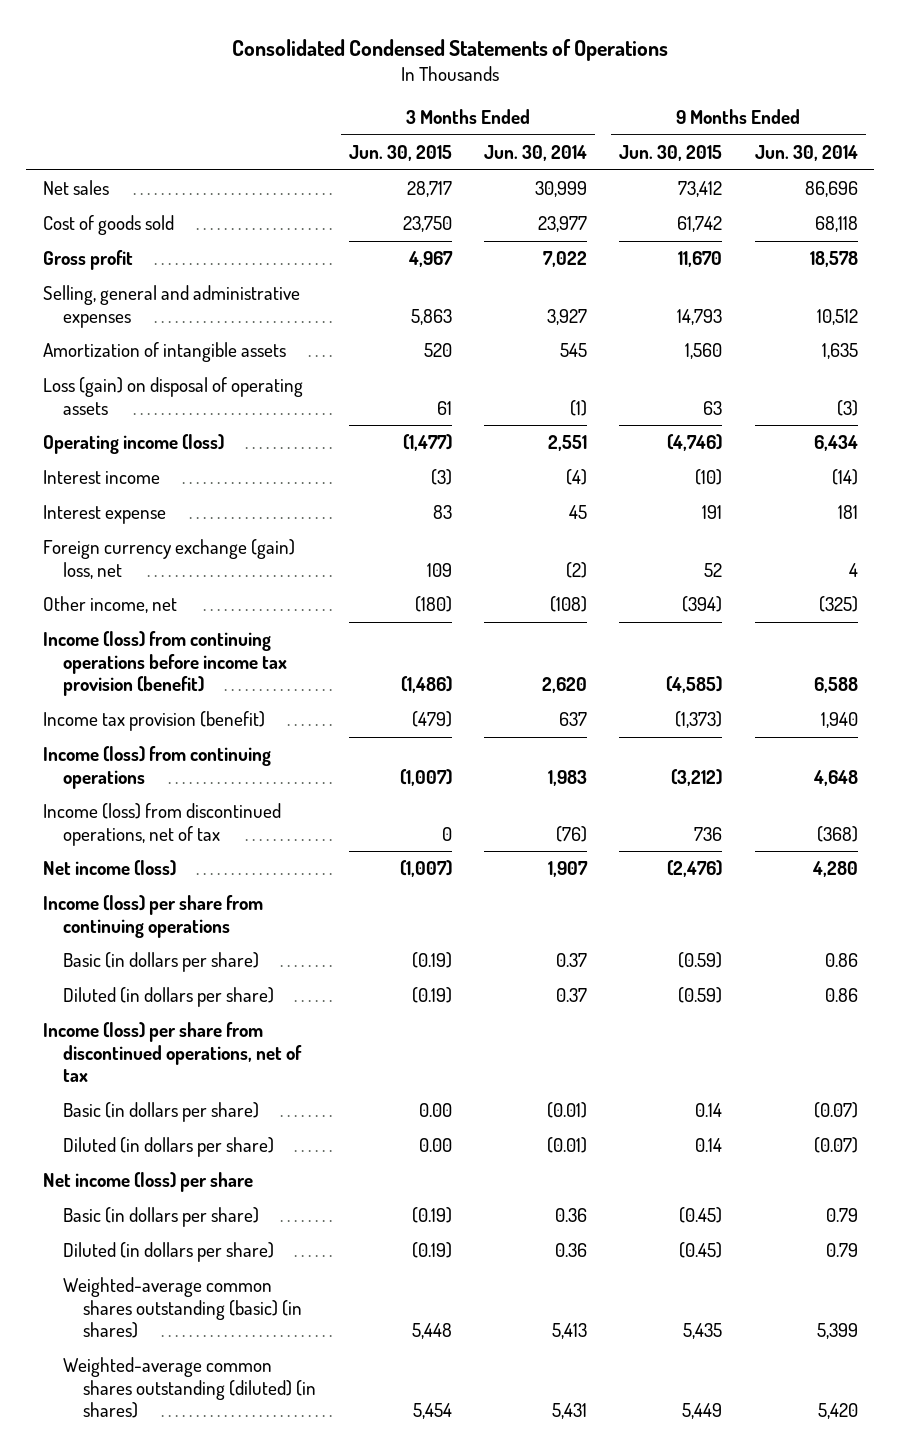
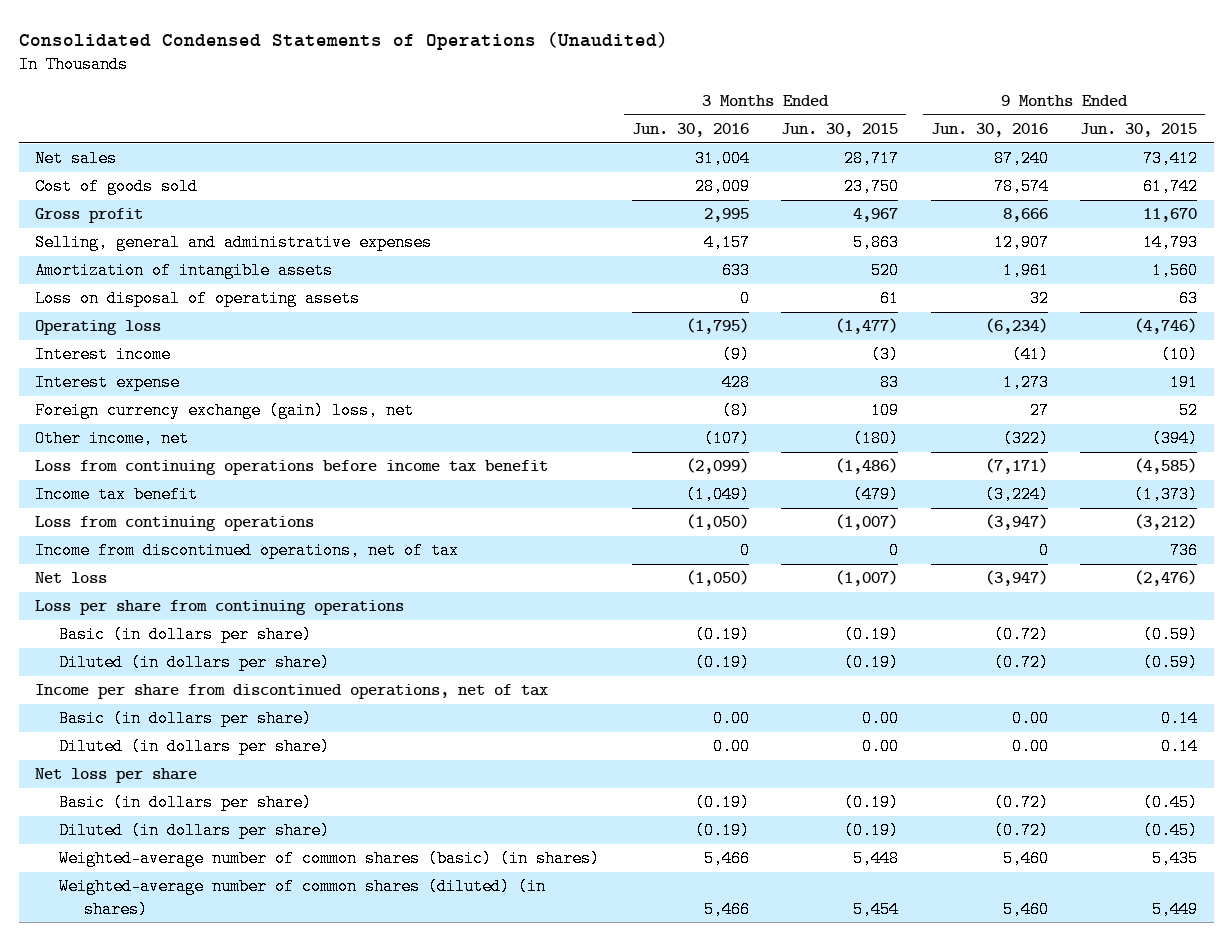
[232,38,669,61] Consolidated Condensed Statements of Operations -> [18,31,668,50] Consolidated Condensed Statements of Operations (Unaudited)
[483,145,587,162] Jun. 30, 2014 -> none
[754,145,858,162] Jun. 30, 2014 -> none
none -> [631,123,749,138] Jun. 30, 2016
none -> [930,123,1048,138] Jun. 30, 2016
[42,377,303,415] Loss (gain) on disposal of operating assets -> [34,290,360,308] Loss on disposal of operating assets
[42,434,224,455] Operating income (loss) -> [34,320,161,336] Operating loss
[42,631,287,697] Income (loss) from continuing operations before income tax provision (benefit) -> [34,460,548,476] Loss from continuing operations before income tax benefit
[42,711,265,732] Income tax provision (benefit) -> [34,486,198,504] Income tax benefit
[42,746,271,789] Income (loss) from continuing operations -> [34,516,314,532] Loss from continuing operations
[42,803,281,846] Income (loss) from discontinued operations, net of tax -> [34,542,459,560] Income from discontinued operations, net of tax
[42,860,176,877] Net income (loss) -> [34,572,107,584] Net loss
[42,895,263,938] Income (loss) per share from continuing operations -> [34,600,404,616] Loss per share from continuing operations
[42,1022,302,1083] Income (loss) per share from discontinued operations, net of tax -> [34,684,548,700] Income per share from discontinued operations, net of tax
[42,1172,253,1193] Net income (loss) per share -> [34,768,197,784] Net loss per share
[62,1277,303,1339] Weighted-average common shares outstanding (basic) (in shares) -> [59,850,601,868] Weighted-average number of common shares (basic) (in shares)
[62,1357,317,1419] Weighted-average common shares outstanding (diluted) (in shares) -> [59,878,547,918] Weighted-average number of common shares (diluted) (in shares)

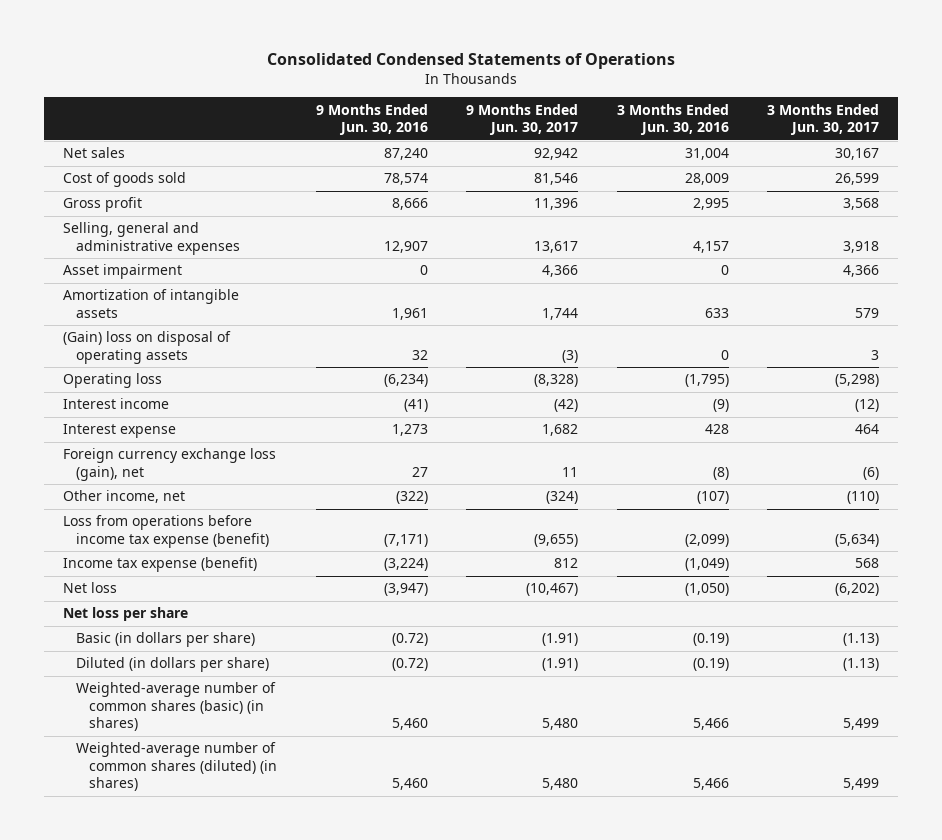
[18,31,668,50] Consolidated Condensed Statements of Operations (Unaudited) -> [267,53,676,70] Consolidated Condensed Statements of Operations
[781,123,899,138] Jun. 30, 2015 -> none
[1080,123,1198,138] Jun. 30, 2015 -> none
none -> [466,103,579,136] 9 Months Ended Jun. 30, 2017
none -> [767,103,880,136] 3 Months Ended Jun. 30, 2017
none -> [62,264,182,280] Asset impairment
[34,290,360,308] Loss on disposal of operating assets -> [62,331,231,364] (Gain) loss on disposal of operating assets
[34,402,414,420] Foreign currency exchange (gain) loss, net -> [62,448,276,481] Foreign currency exchange loss (gain), net
[34,516,314,532] Loss from continuing operations -> none
[34,542,459,560] Income from discontinued operations, net of tax -> none
[34,460,548,476] Loss from continuing operations before income tax benefit -> [62,515,270,548] Loss from operations before income tax expense (benefit)
[34,486,198,504] Income tax benefit -> [62,557,257,573] Income tax expense (benefit)
[34,600,404,616] Loss per share from continuing operations -> none
[59,626,313,644] Basic (in dollars per share) -> none
[59,654,331,672] Diluted (in dollars per share) -> none
[34,684,548,700] Income per share from discontinued operations, net of tax -> none
[59,710,313,728] Basic (in dollars per share) -> none
[59,738,331,756] Diluted (in dollars per share) -> none

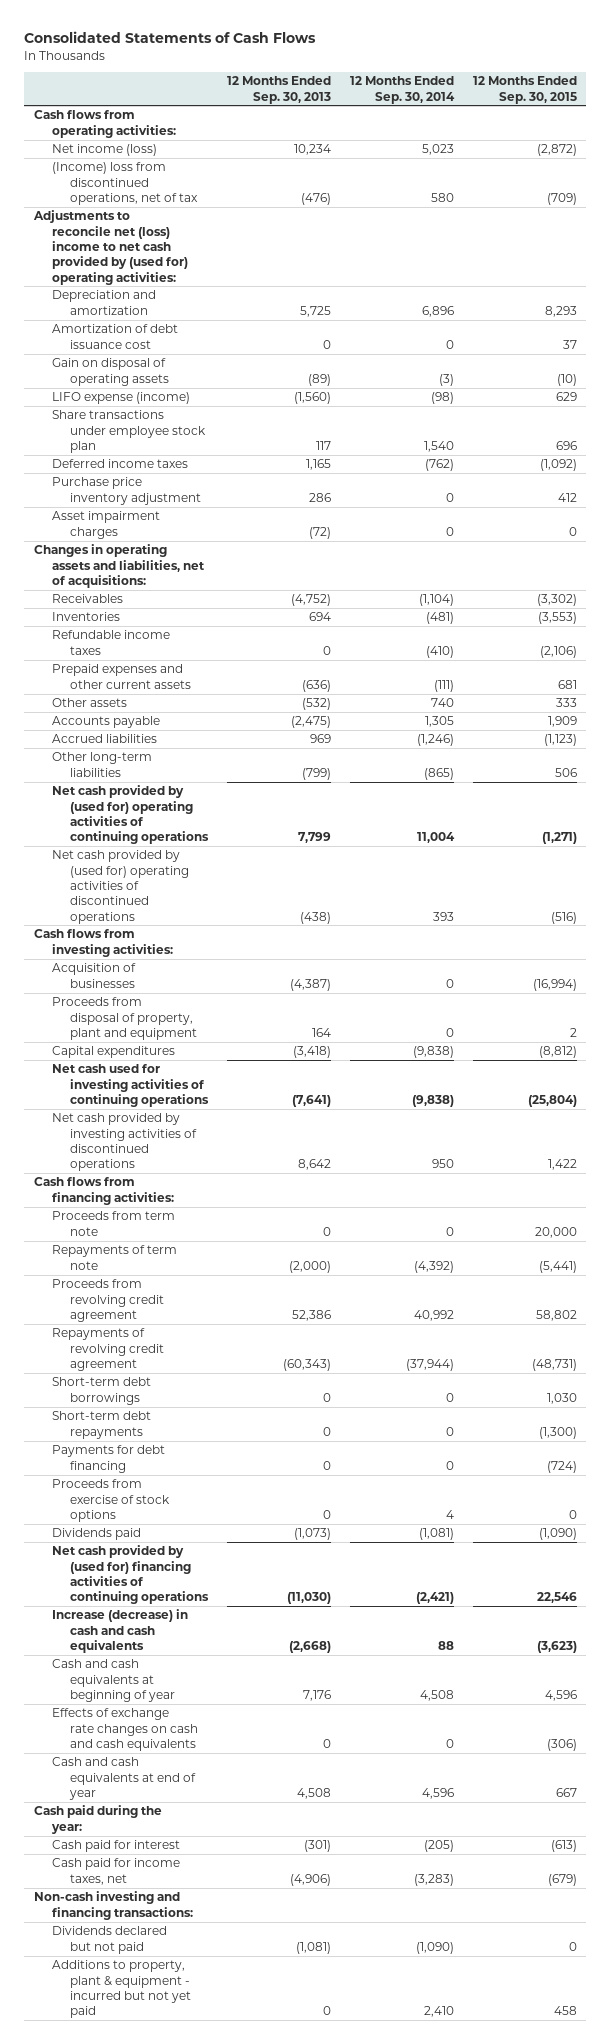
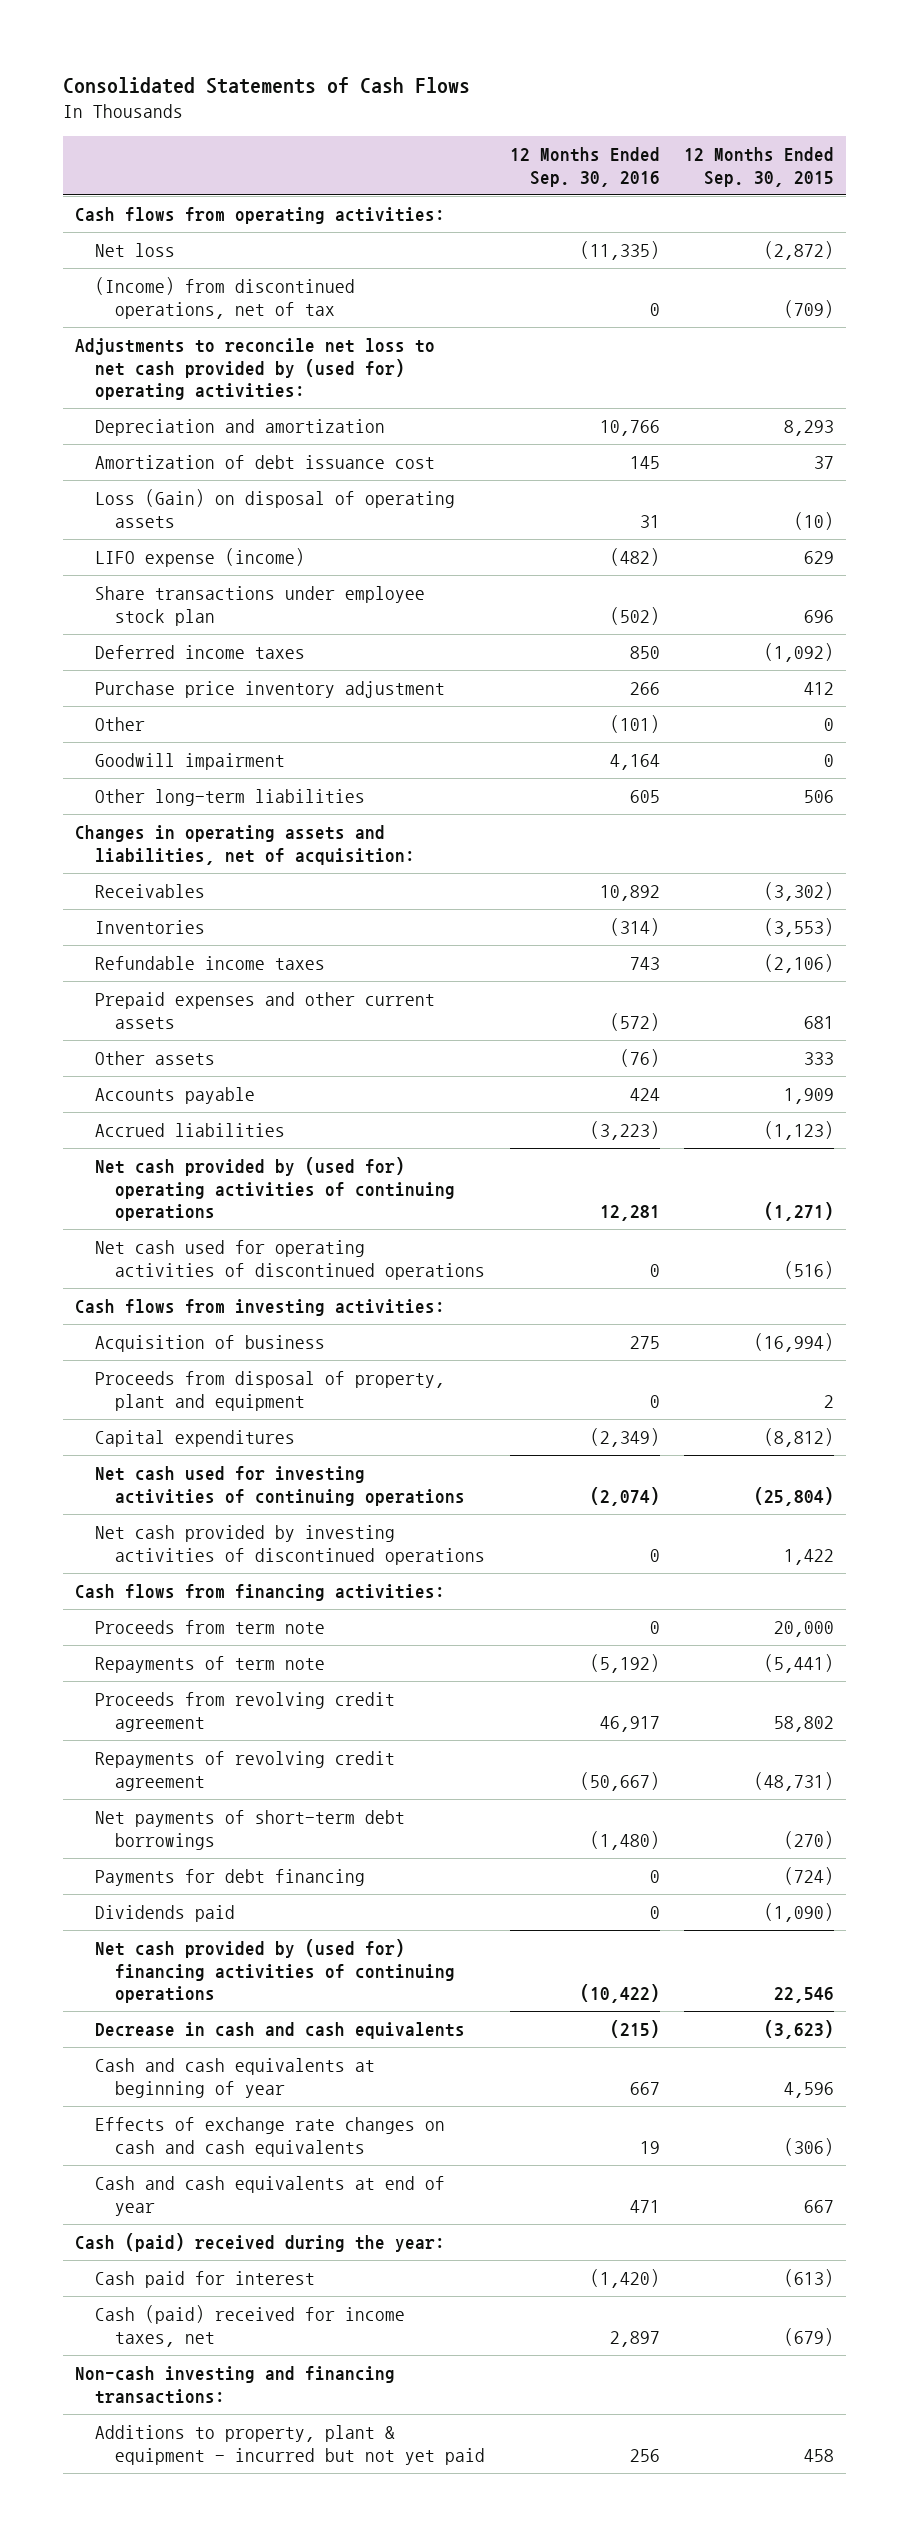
[226,76,331,104] 12 Months Ended Sep. 30, 2013 -> none
[349,76,455,104] 12 Months Ended Sep. 30, 2014 -> none
none -> [509,147,660,187] 12 Months Ended Sep. 30, 2016
[51,144,157,157] Net income (loss) -> [94,243,175,258] Net loss
[51,162,198,205] (Income) loss from discontinued operations, net of tax -> [94,277,355,319] (Income) from discontinued operations, net of tax
[32,210,188,285] Adjustments to reconcile net (loss) income to net cash provided by (used for) operating activities: -> [74,338,435,401] Adjustments to reconcile net loss to net cash provided by (used for) operating activities:
[51,358,169,386] Gain on disposal of operating assets -> [94,489,455,528] Loss (Gain) on disposal of operating assets
[51,511,160,539] Asset impairment charges -> none
none -> [94,717,145,732] Other
none -> [94,753,285,771] Goodwill impairment
[51,752,152,777] Other long-term liabilities -> [94,789,365,807] Other long-term liabilities
[33,544,205,588] Changes in operating assets and liabilities, net of acquisitions: -> [74,825,415,865] Changes in operating assets and liabilities, net of acquisition:
[51,850,189,924] Net cash provided by (used for) operating activities of discontinued operations -> [94,1240,486,1280] Net cash used for operating activities of discontinued operations
[51,963,136,988] Acquisition of businesses -> [94,1335,325,1353] Acquisition of business
[51,1377,151,1405] Short-term debt borrowings -> none
[51,1411,151,1439] Short-term debt repayments -> [94,1810,405,1850] Net payments of short-term debt borrowings
[538,1426,577,1439] (1,300) -> [783,1830,834,1849] (270)
[51,1479,170,1522] Proceeds from exercise of stock options -> none
[51,1609,188,1653] Increase (decrease) in cash and cash equivalents -> [94,2022,465,2040] Decrease in cash and cash equivalents
[33,1805,162,1834] Cash paid during the year: -> [74,2233,445,2253] Cash (paid) received during the year:
[51,1858,180,1885] Cash paid for income taxes, net -> [94,2305,405,2347] Cash (paid) received for income taxes, net
[51,1926,167,1954] Dividends declared but not paid -> none

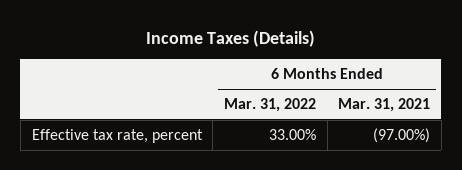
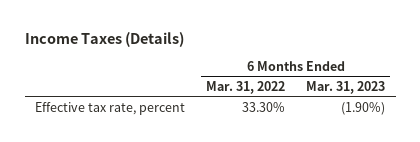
[338,98,431,113] Mar. 31, 2021 -> none
none -> [306,81,386,95] Mar. 31, 2023
[268,128,316,140] 33.00% -> [242,101,286,112] 33.30%

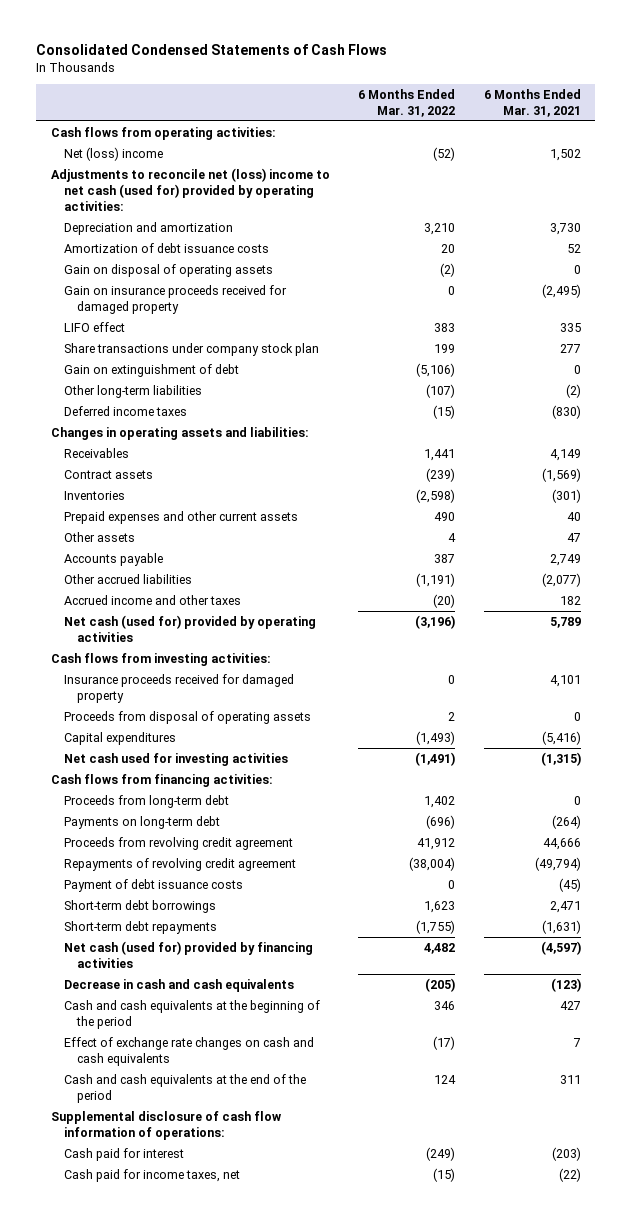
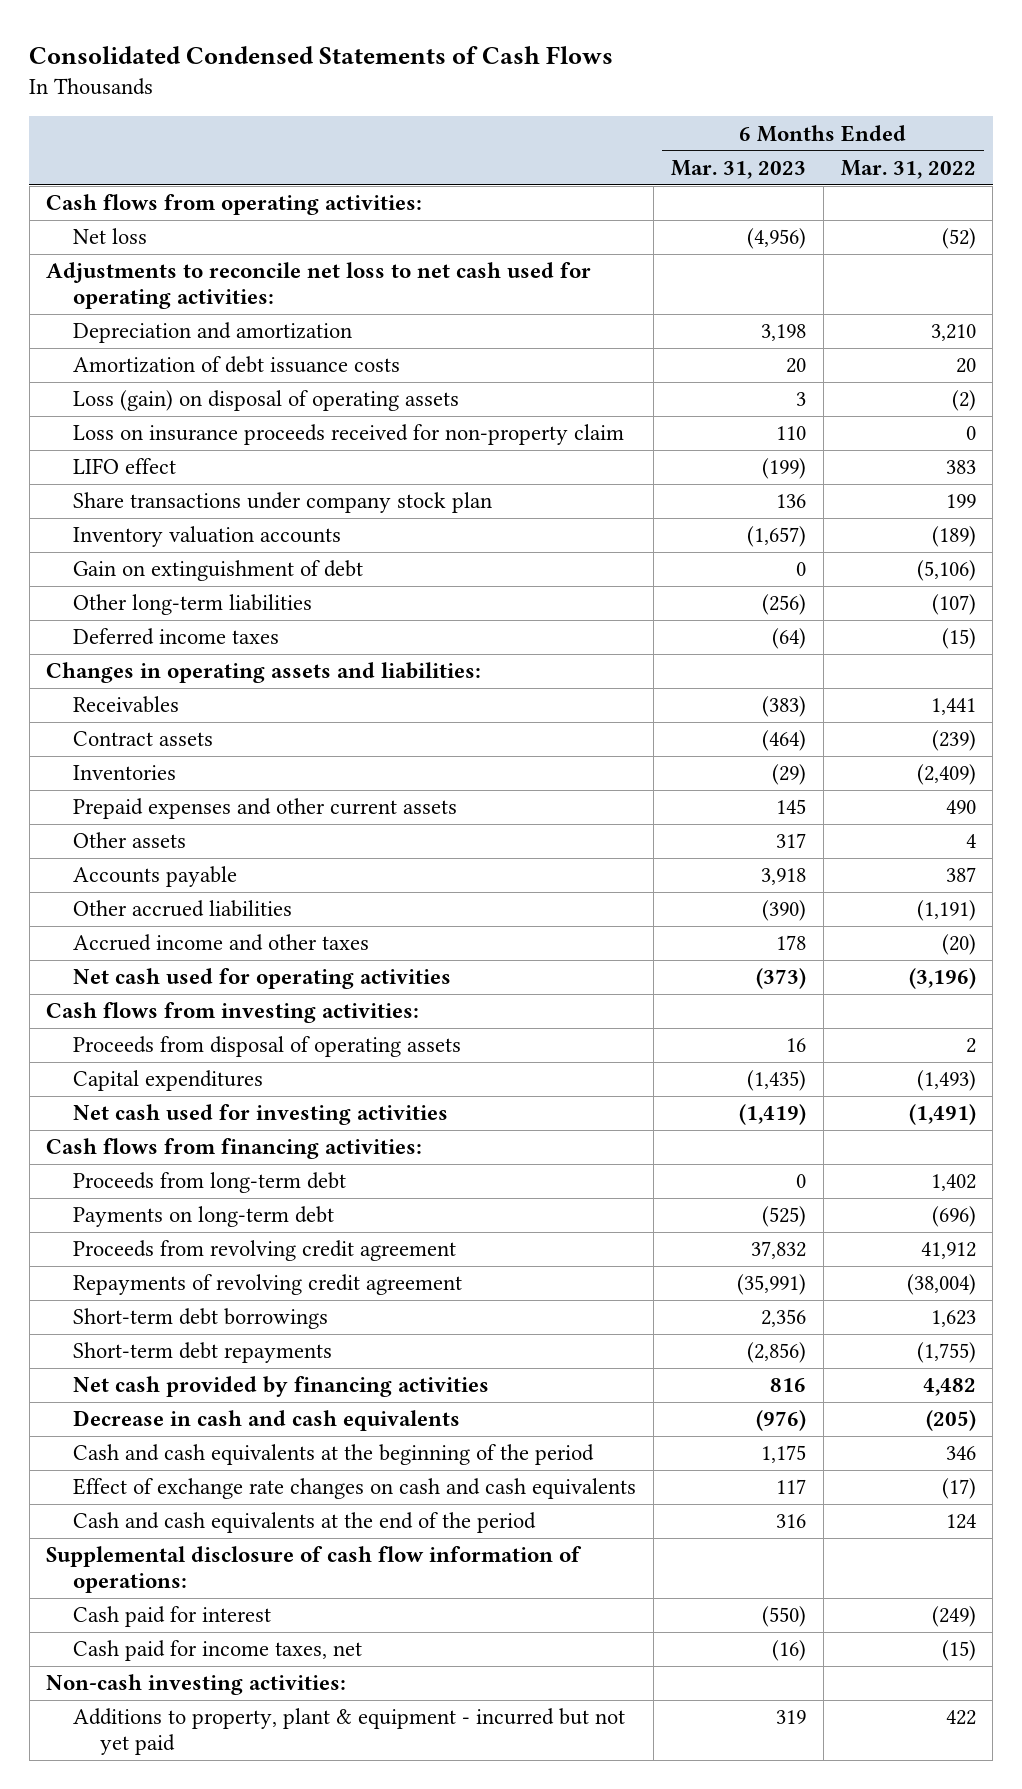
[483,88,581,117] 6 Months Ended Mar. 31, 2021 -> none
none -> [670,159,806,179] Mar. 31, 2023
[63,146,163,161] Net (loss) income -> [73,228,148,245] Net loss
[50,167,330,211] Adjustments to reconcile net (loss) income to net cash (used for) provided by operating activities: -> [46,262,592,310] Adjustments to reconcile net loss to net cash used for operating activities:
[63,263,273,277] Gain on disposal of operating assets -> [73,390,460,412] Loss (gain) on disposal of operating assets
[63,284,287,314] Gain on insurance proceeds received for damaged property -> [73,424,625,446] Loss on insurance proceeds received for non-property claim
none -> [73,526,342,548] Inventory valuation accounts
[416,488,456,503] (2,598) -> [916,764,976,786] (2,409)
[63,614,316,642] Net cash (used for) provided by operating activities -> [73,968,452,990] Net cash used for operating activities
[63,673,294,703] Insurance proceeds received for damaged property -> none
[63,878,243,892] Payment of debt issuance costs -> none
[63,940,313,968] Net cash (used for) provided by financing activities -> [73,1376,490,1398] Net cash provided by financing activities
none -> [46,1674,347,1696] Non-cash investing activities:
none -> [73,1708,626,1756] Additions to property, plant & equipment - incurred but not yet paid

